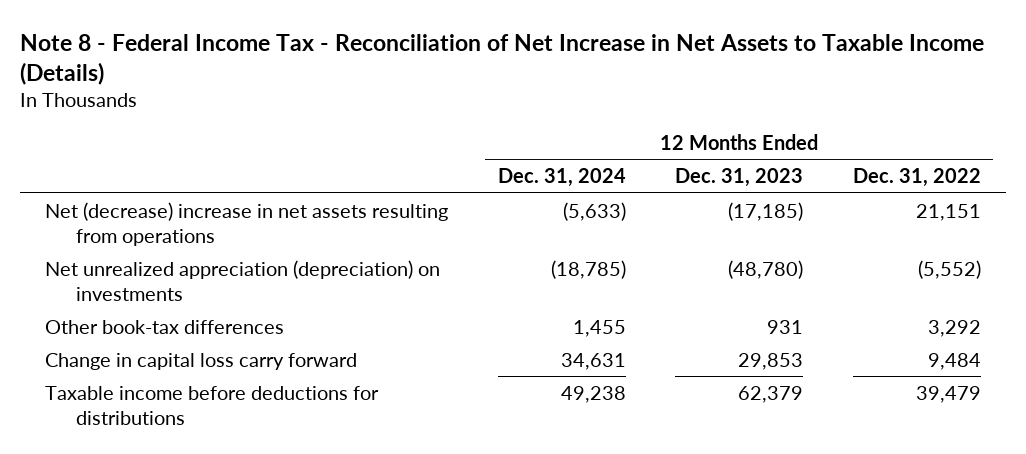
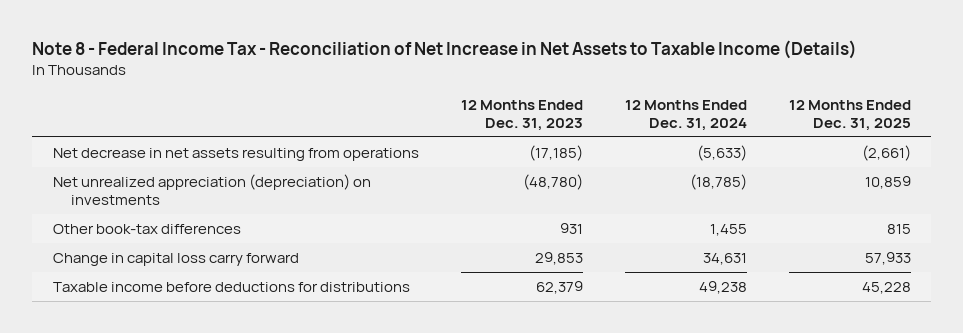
[852,168,981,188] Dec. 31, 2022 -> none
none -> [788,99,911,131] 12 Months Ended Dec. 31, 2025
[45,201,449,246] Net (decrease) increase in net assets resulting from operations -> [52,147,419,161] Net decrease in net assets resulting from operations

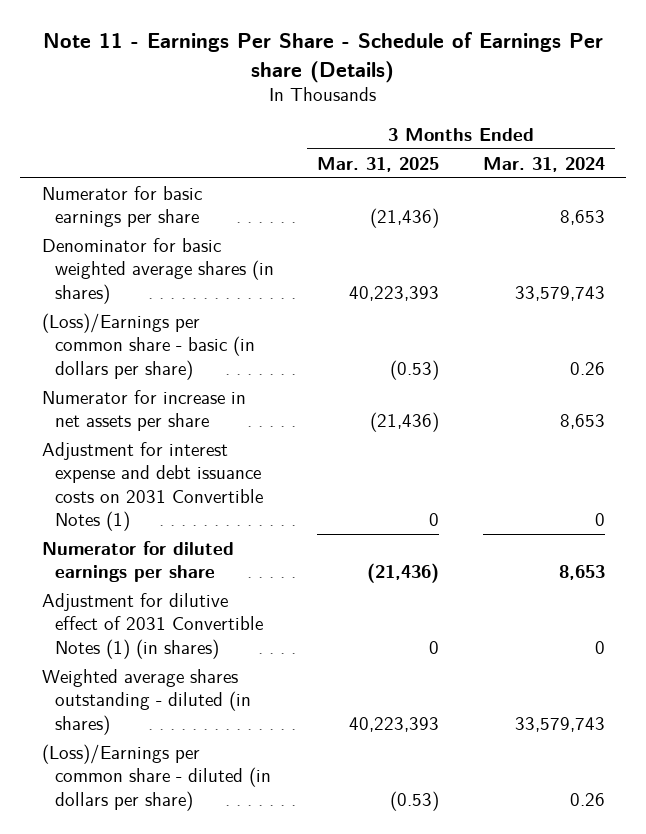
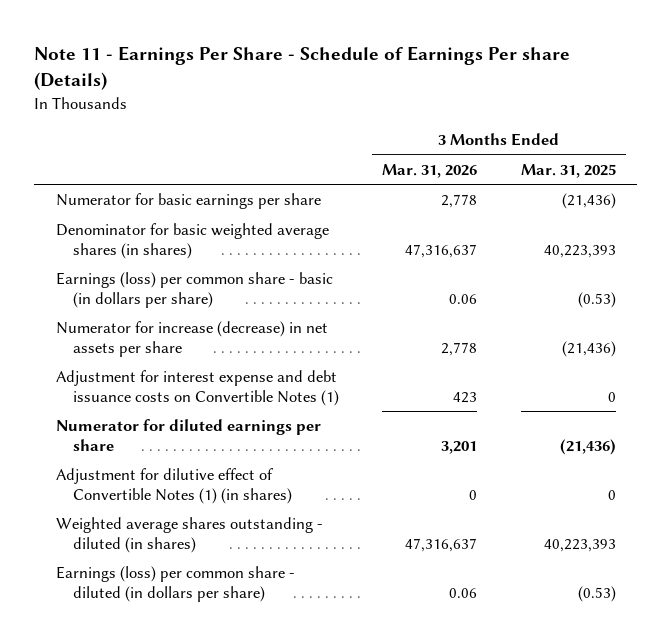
[482,156,605,172] Mar. 31, 2024 -> none
none -> [382,164,478,179] Mar. 31, 2026
[41,312,256,380] (Loss)/Earnings per common share - basic (in dollars per share) -> [55,272,333,308] Earnings (loss) per common share - basic (in dollars per share)
[41,389,246,432] Numerator for increase in net assets per share -> [55,321,328,357] Numerator for increase (decrease) in net assets per share
[41,441,264,531] Adjustment for interest expense and debt issuance costs on 2031 Convertible Notes (1) -> [55,370,340,406] Adjustment for interest expense and debt issuance costs on Convertible Notes (1)
[41,592,264,659] Adjustment for dilutive effect of 2031 Convertible Notes (1) (in shares) -> [55,468,293,504] Adjustment for dilutive effect of Convertible Notes (1) (in shares)
[41,743,272,811] (Loss)/Earnings per common share - diluted (in dollars per share) -> [55,566,295,602] Earnings (loss) per common share - diluted (in dollars per share)

